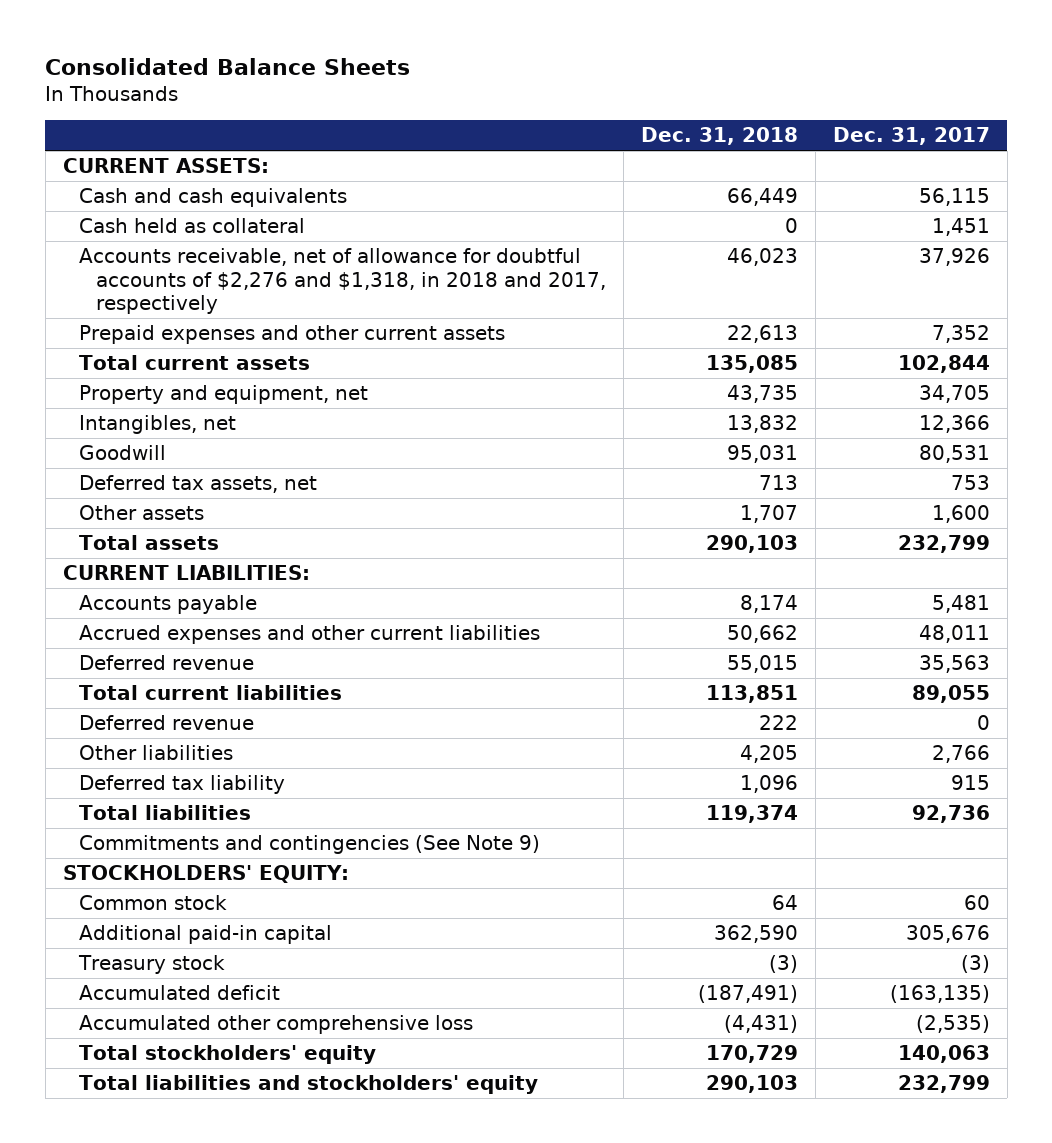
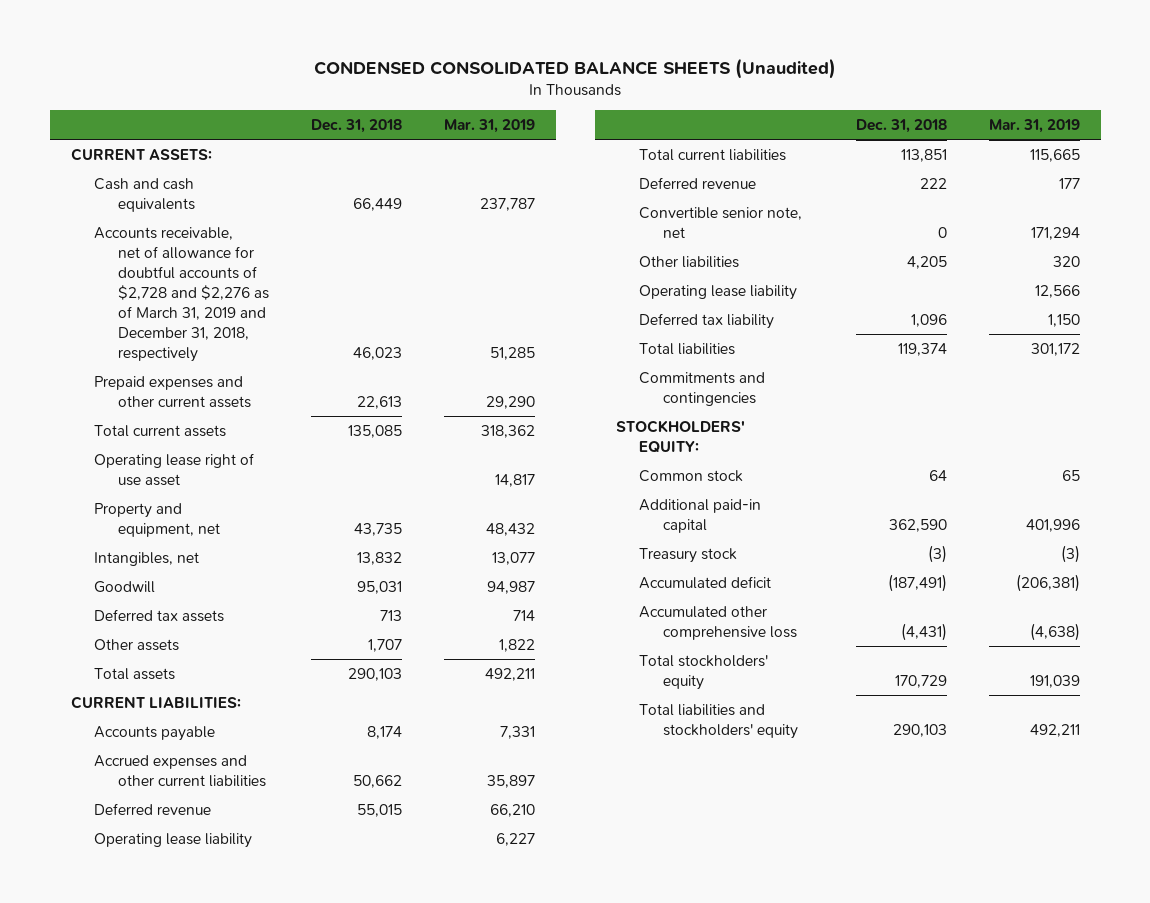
[45,58,411,76] Consolidated Balance Sheets -> [314,57,837,79] CONDENSED CONSOLIDATED BALANCE SHEETS (Unaudited)
[832,127,990,146] Dec. 31, 2017 -> none
none -> [443,119,535,134] Mar. 31, 2019
[79,217,306,233] Cash held as collateral -> none
[79,247,607,315] Accounts receivable, net of allowance for doubtful accounts of $2,276 and $1,318, in 2018 and 2017, respectively -> [94,226,269,362] Accounts receivable, net of allowance for doubtful accounts of $2,728 and $2,276 as of March 31, 2019 and December 31, 2018, respectively
none -> [94,452,255,486] Operating lease right of use asset
[79,474,318,493] Deferred tax assets, net -> [94,608,225,622] Deferred tax assets
none -> [94,832,253,848] Operating lease liability
none -> [639,206,803,238] Convertible senior note, net
none -> [639,284,798,300] Operating lease liability
[79,834,541,854] Commitments and contingencies (See Note 9) -> [639,371,766,406] Commitments and contingencies

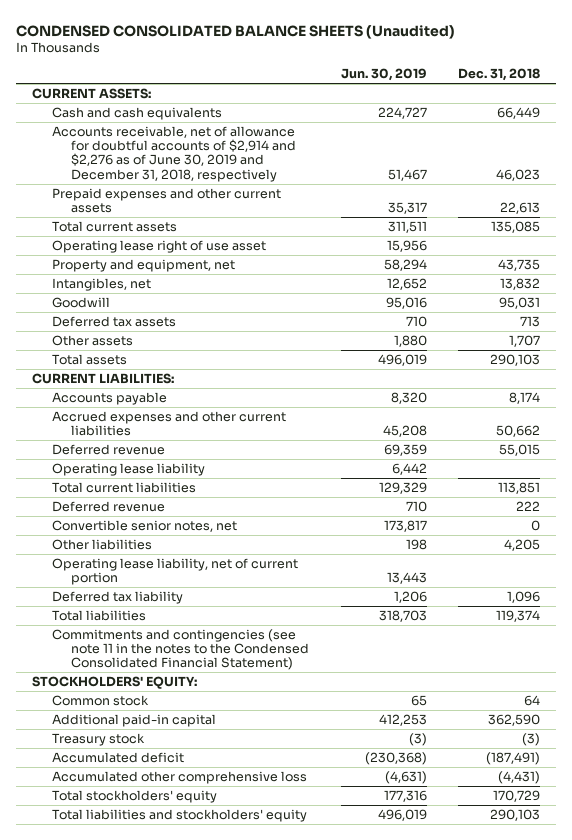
[443,119,535,134] Mar. 31, 2019 -> none
none -> [340,68,427,82] Jun. 30, 2019
[94,226,269,362] Accounts receivable, net of allowance for doubtful accounts of $2,728 and $2,276 as of March 31, 2019 and December 31, 2018, respectively -> [51,125,297,182] Accounts receivable, net of allowance for doubtful accounts of $2,914 and $2,276 as of June 30, 2019 and December 31, 2018, respectively
[639,206,803,238] Convertible senior note, net -> [51,519,237,532] Convertible senior notes, net
[639,284,798,300] Operating lease liability -> [51,557,298,586] Operating lease liability, net of current portion
[639,371,766,406] Commitments and contingencies -> [51,628,310,671] Commitments and contingencies (see note 11 in the notes to the Condensed Consolidated Financial Statement)

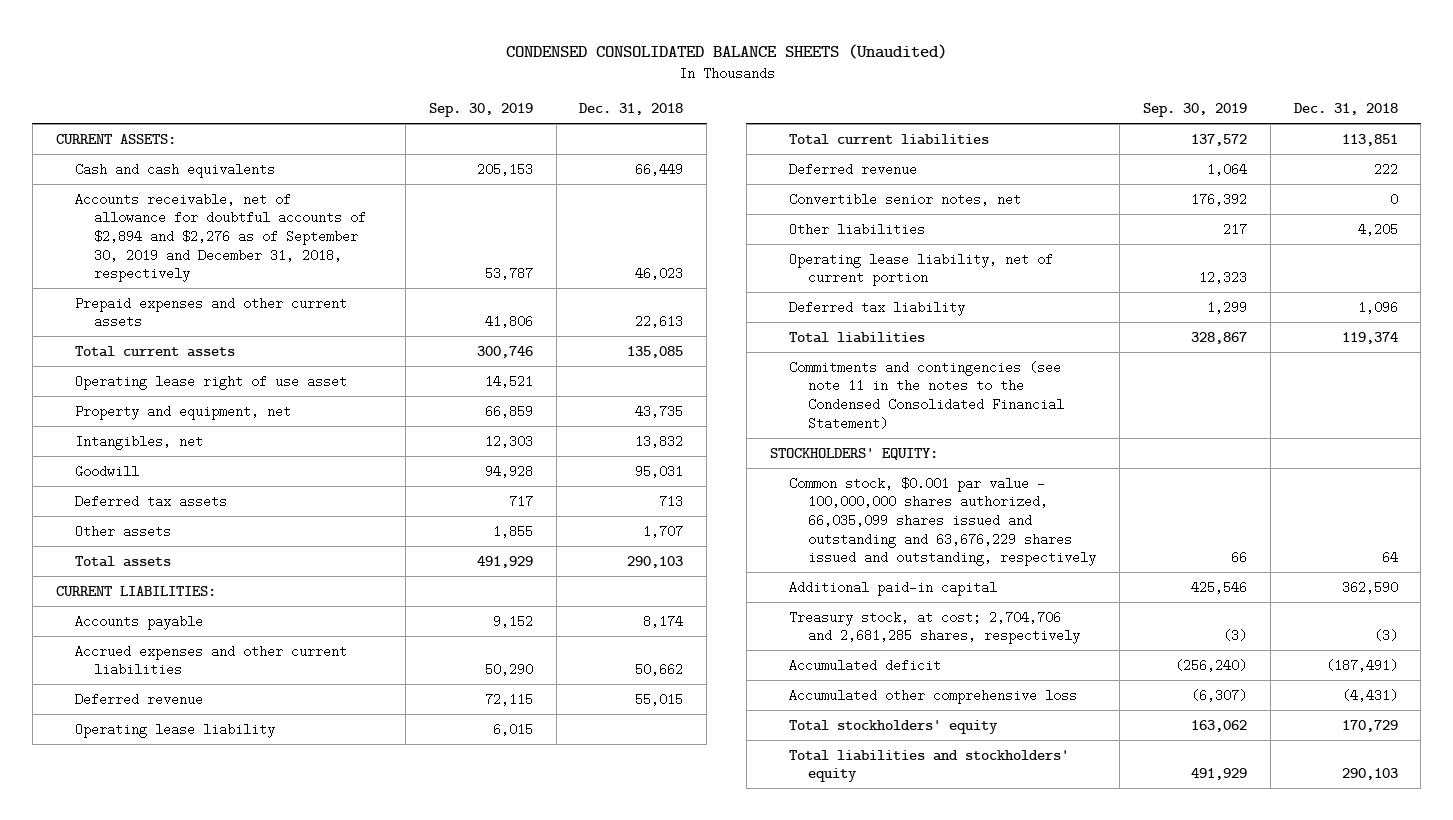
[340,68,427,82] Jun. 30, 2019 -> none
none -> [428,103,533,118] Sep. 30, 2019
[51,125,297,182] Accounts receivable, net of allowance for doubtful accounts of $2,914 and $2,276 as of June 30, 2019 and December 31, 2018, respectively -> [74,192,366,283] Accounts receivable, net of allowance for doubtful accounts of $2,894 and $2,276 as of September 30, 2019 and December 31, 2018, respectively
[51,694,149,706] Common stock -> [788,476,1096,567] Common stock, $0.001 par value - 100,000,000 shares authorized, 66,035,099 shares issued and outstanding and 63,676,229 shares issued and outstanding, respectively
[51,732,145,746] Treasury stock -> [788,610,1080,645] Treasury stock, at cost; 2,704,706 and 2,681,285 shares, respectively

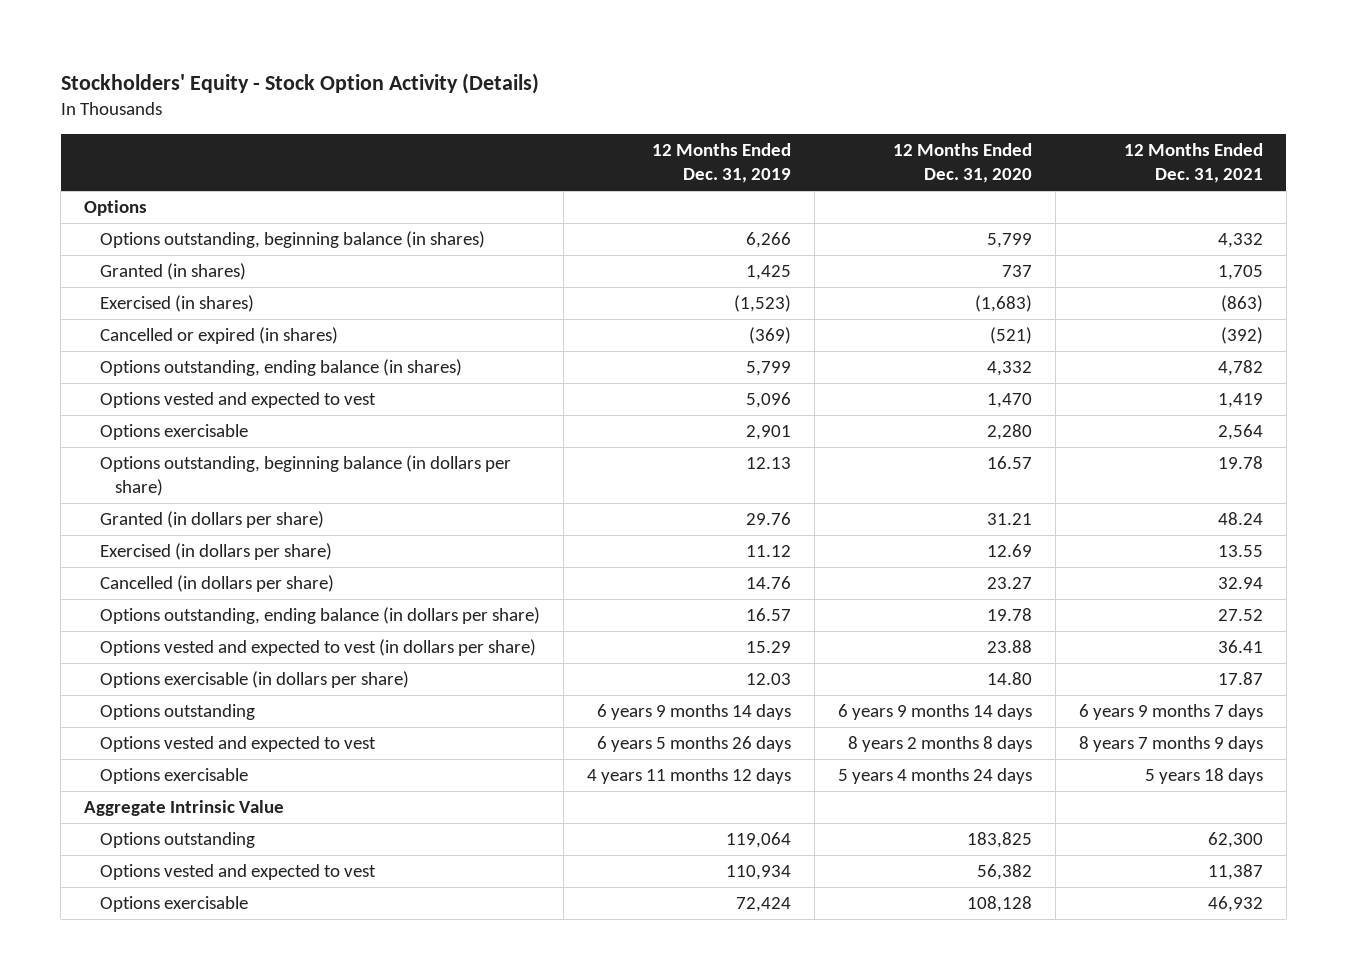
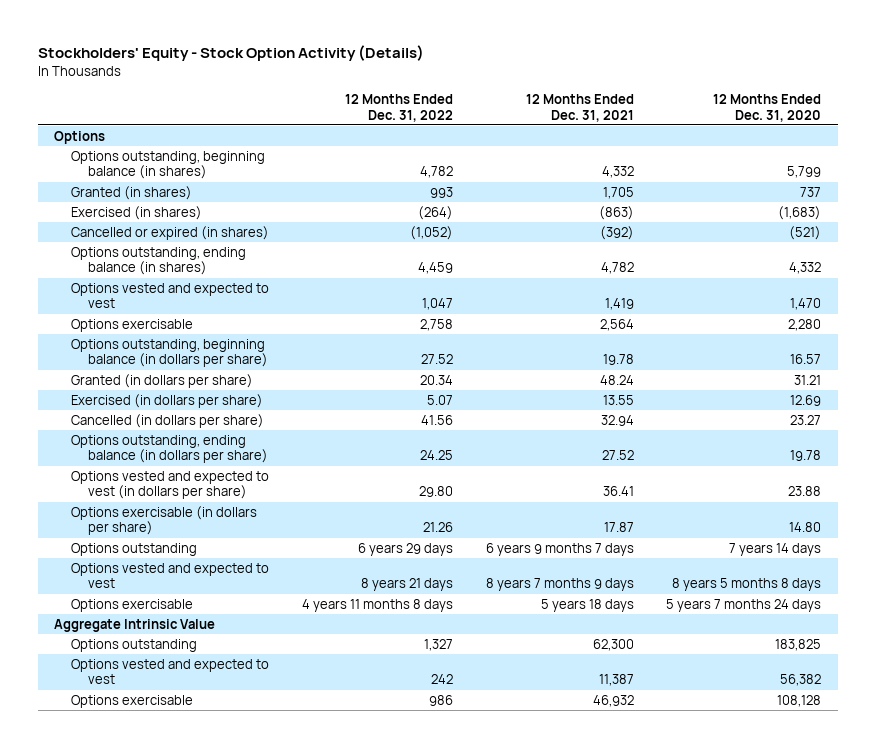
[651,143,791,184] 12 Months Ended Dec. 31, 2019 -> none
none -> [344,93,453,122] 12 Months Ended Dec. 31, 2022
[837,704,1032,721] 6 years 9 months 14 days -> [729,542,822,556] 7 years 14 days
[847,736,1032,753] 8 years 2 months 8 days -> [672,578,822,592] 8 years 5 months 8 days
[837,768,1032,785] 5 years 4 months 24 days -> [666,598,822,612] 5 years 7 months 24 days

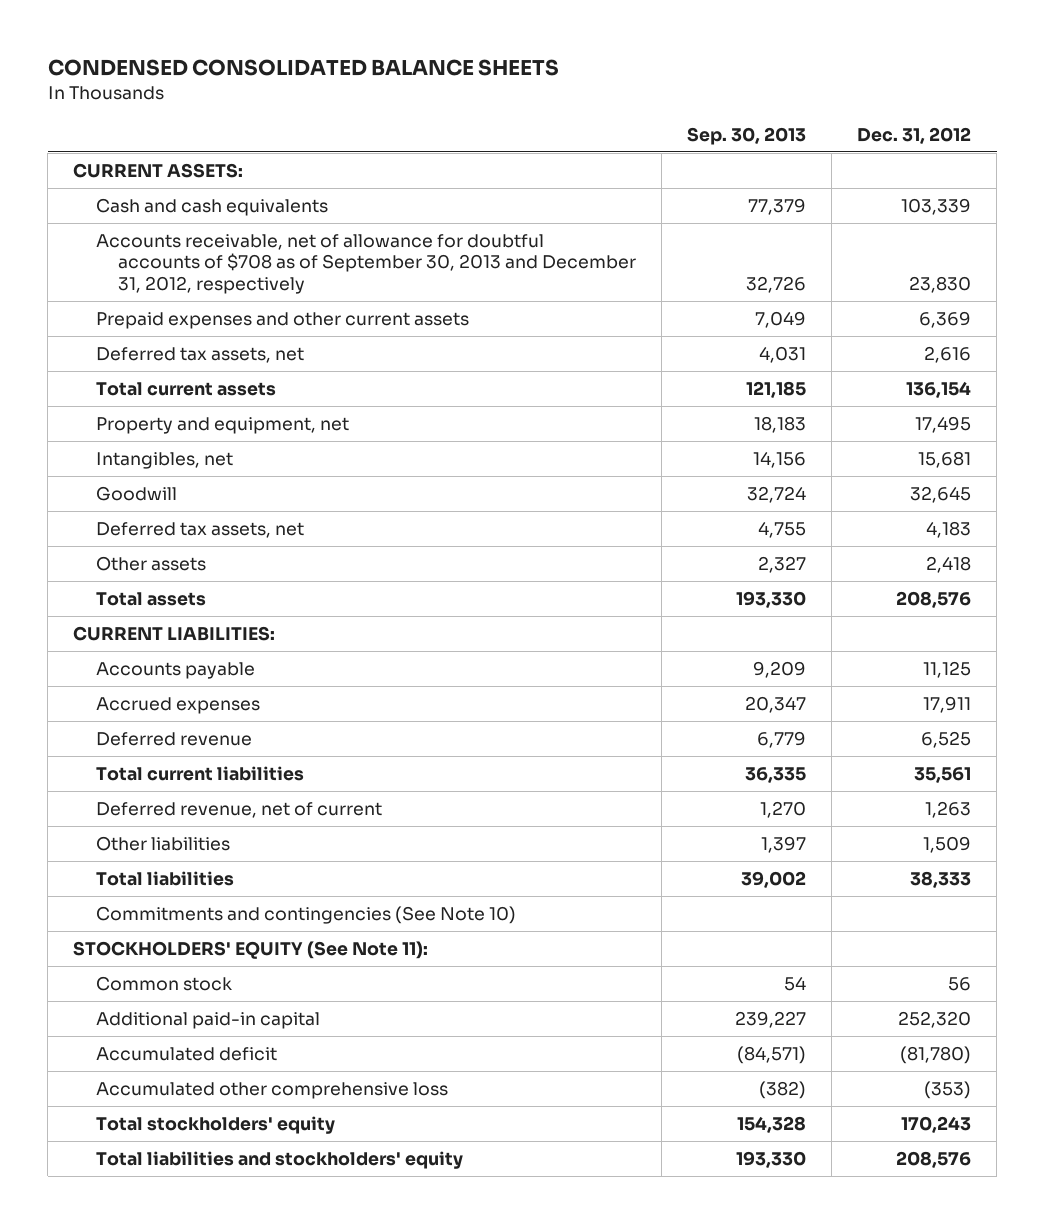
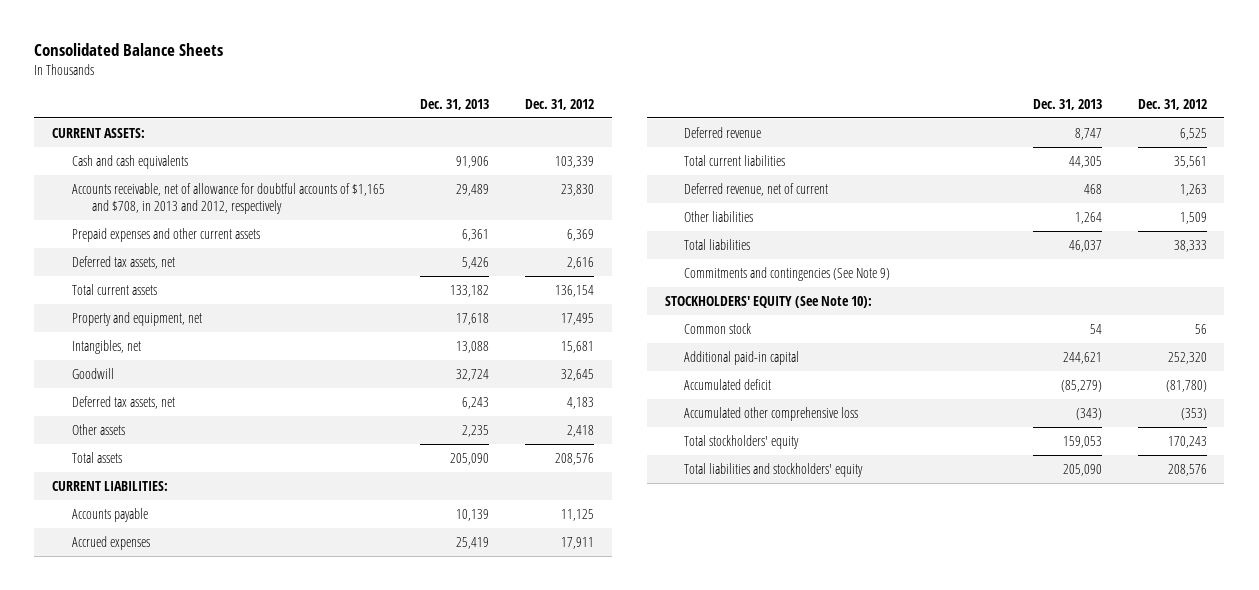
[47,59,559,77] CONDENSED CONSOLIDATED BALANCE SHEETS -> [34,43,224,57] Consolidated Balance Sheets
[686,126,806,145] Sep. 30, 2013 -> none
none -> [420,98,490,110] Dec. 31, 2013
[95,234,636,294] Accounts receivable, net of allowance for doubtful accounts of $708 as of September 30, 2013 and December 31, 2012, respectively -> [71,183,385,215] Accounts receivable, net of allowance for doubtful accounts of $1,165 and $708, in 2013 and 2012, respectively
[95,906,516,925] Commitments and contingencies (See Note 10) -> [684,267,891,282] Commitments and contingencies (See Note 9)
[73,941,429,960] STOCKHOLDERS' EQUITY (See Note 11): -> [664,296,872,309] STOCKHOLDERS' EQUITY (See Note 10):

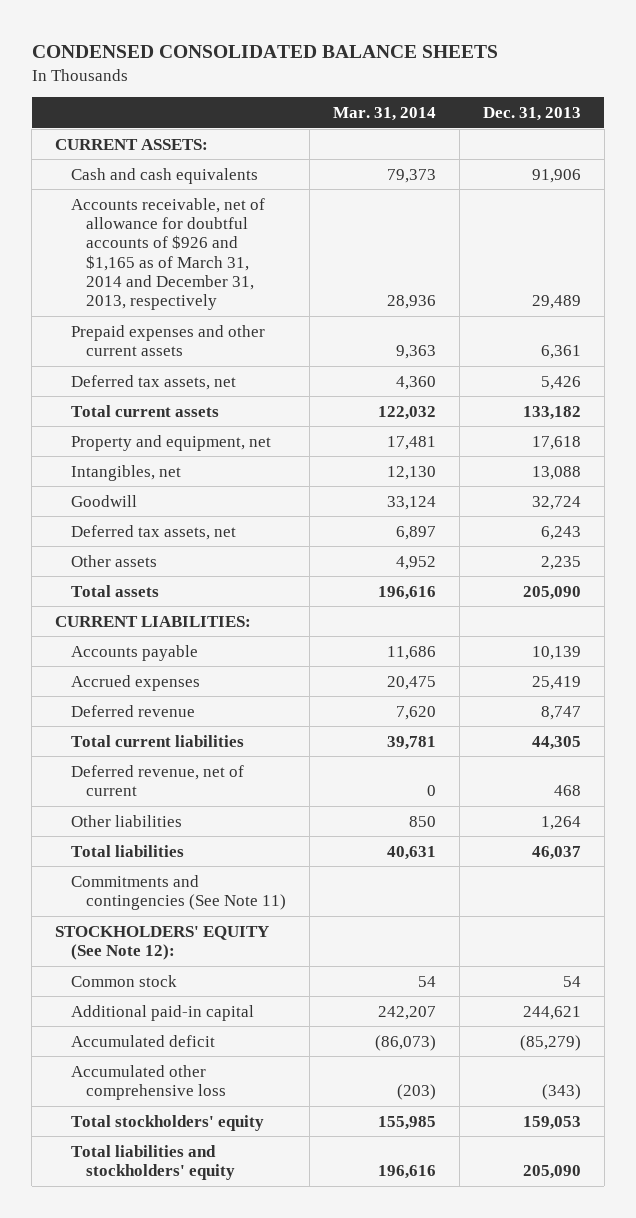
[34,43,224,57] Consolidated Balance Sheets -> [31,44,498,58] CONDENSED CONSOLIDATED BALANCE SHEETS
[524,98,594,110] Dec. 31, 2012 -> none
none -> [332,106,436,121] Mar. 31, 2014
[71,183,385,215] Accounts receivable, net of allowance for doubtful accounts of $1,165 and $708, in 2013 and 2012, respectively -> [70,197,265,311] Accounts receivable, net of allowance for doubtful accounts of $926 and $1,165 as of March 31, 2014 and December 31, 2013, respectively
[684,267,891,282] Commitments and contingencies (See Note 9) -> [70,874,286,910] Commitments and contingencies (See Note 11)
[664,296,872,309] STOCKHOLDERS' EQUITY (See Note 10): -> [55,925,270,960] STOCKHOLDERS' EQUITY (See Note 12):

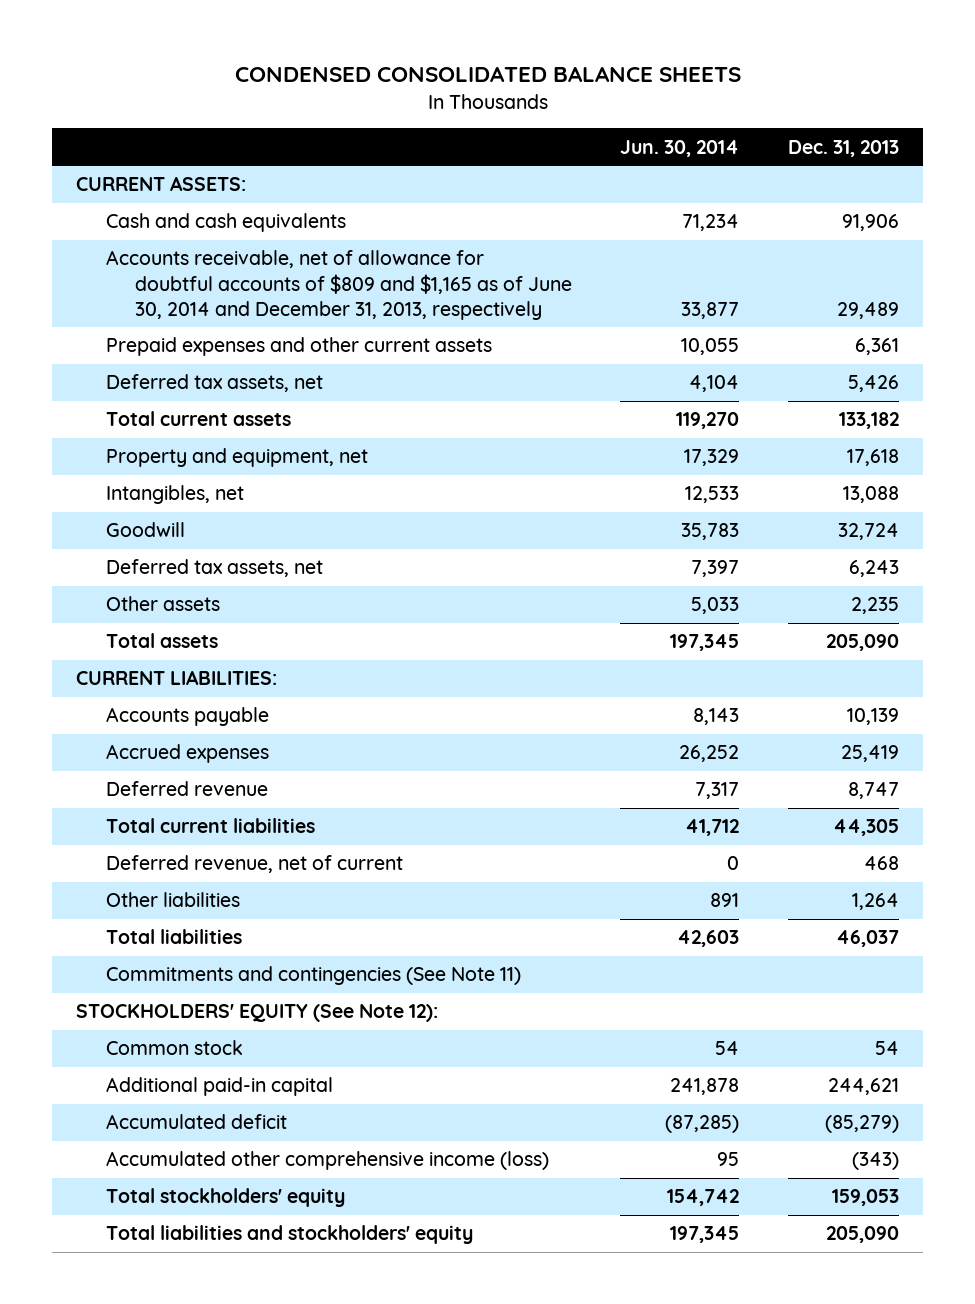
[332,106,436,121] Mar. 31, 2014 -> none
none -> [620,139,740,157] Jun. 30, 2014
[70,197,265,311] Accounts receivable, net of allowance for doubtful accounts of $926 and $1,165 as of March 31, 2014 and December 31, 2013, respectively -> [105,250,573,320] Accounts receivable, net of allowance for doubtful accounts of $809 and $1,165 as of June 30, 2014 and December 31, 2013, respectively
[70,1064,226,1100] Accumulated other comprehensive loss -> [105,1151,549,1171] Accumulated other comprehensive income (loss)

